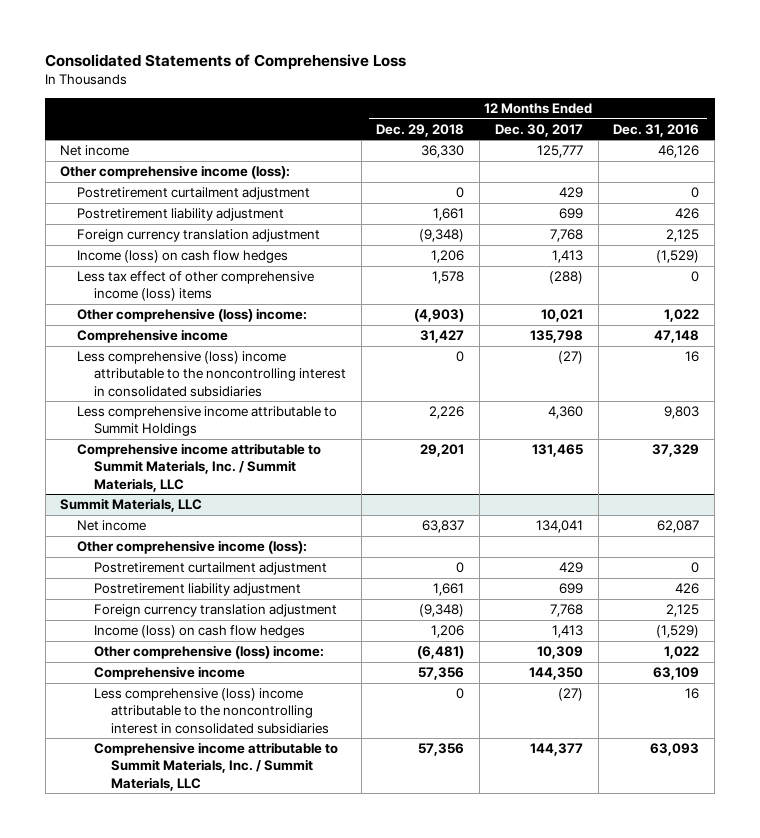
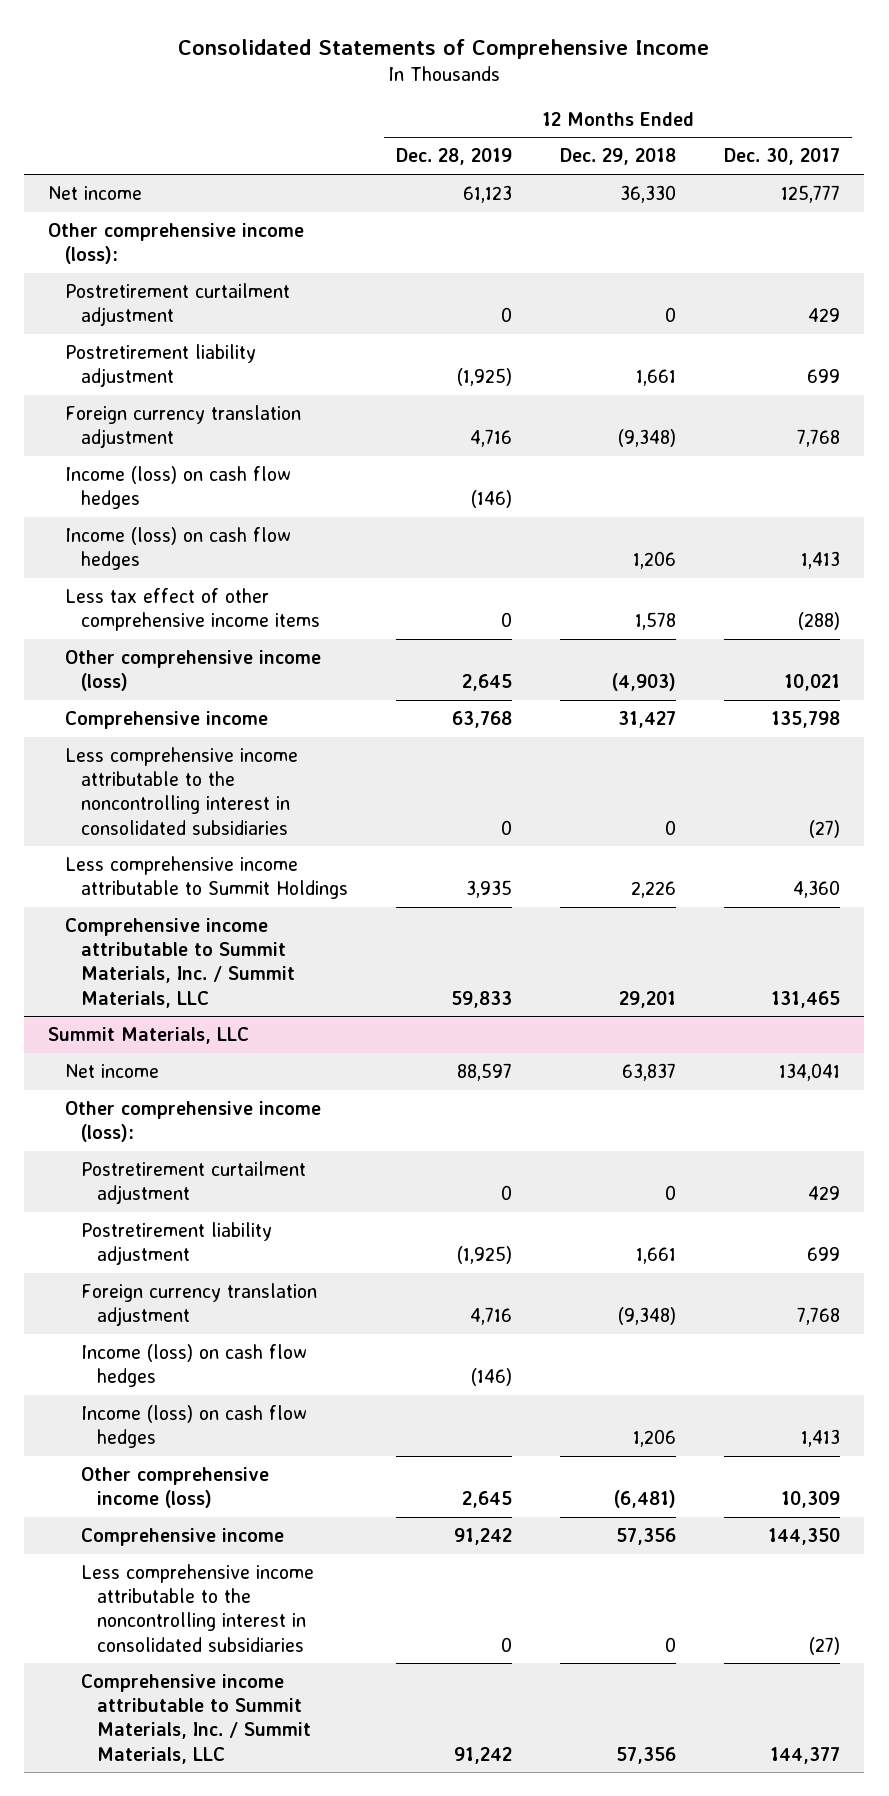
[45,54,407,71] Consolidated Statements of Comprehensive Loss -> [178,38,710,59] Consolidated Statements of Comprehensive Income
[613,123,700,137] Dec. 31, 2016 -> none
none -> [396,148,513,166] Dec. 28, 2019
none -> [64,466,291,510] Income (loss) on cash flow hedges
[77,271,315,302] Less tax effect of other comprehensive income (loss) items -> [64,588,321,632] Less tax effect of other comprehensive income items
[77,308,308,323] Other comprehensive (loss) income: -> [64,650,321,692] Other comprehensive income (loss)
[77,351,346,397] Less comprehensive (loss) income attributable to the noncontrolling interest in consolidated subsidiaries -> [64,747,298,835] Less comprehensive income attributable to the noncontrolling interest in consolidated subsidiaries
none -> [81,1344,308,1388] Income (loss) on cash flow hedges
[93,645,324,660] Other comprehensive (loss) income: -> [81,1467,270,1509] Other comprehensive income (loss)
[93,688,329,734] Less comprehensive (loss) income attributable to the noncontrolling interest in consolidated subsidiaries -> [81,1564,315,1652] Less comprehensive income attributable to the noncontrolling interest in consolidated subsidiaries

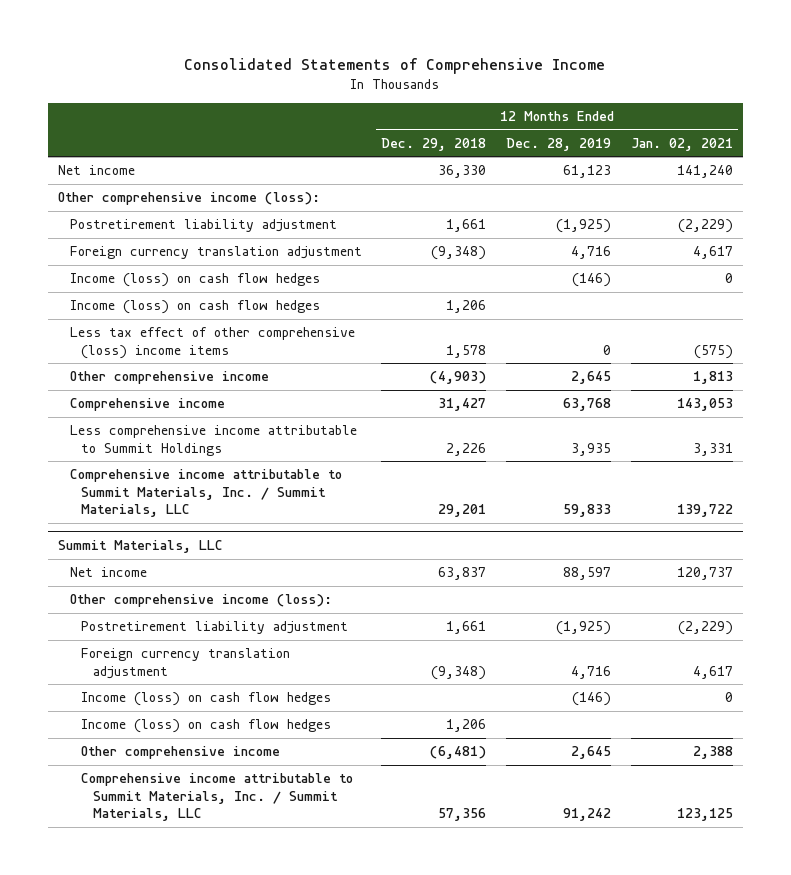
[724,148,841,166] Dec. 30, 2017 -> none
none -> [630,137,733,151] Jan. 02, 2021
[64,283,290,327] Postretirement curtailment adjustment -> none
[64,588,321,632] Less tax effect of other comprehensive income items -> [69,327,355,359] Less tax effect of other comprehensive (loss) income items
[64,650,321,692] Other comprehensive income (loss) -> [69,371,269,385] Other comprehensive income
[64,747,298,835] Less comprehensive income attributable to the noncontrolling interest in consolidated subsidiaries -> none
[81,1161,307,1205] Postretirement curtailment adjustment -> none
[81,1528,285,1547] Comprehensive income -> none
[81,1564,315,1652] Less comprehensive income attributable to the noncontrolling interest in consolidated subsidiaries -> none
[81,1467,270,1509] Other comprehensive income (loss) -> [81,746,281,760] Other comprehensive income

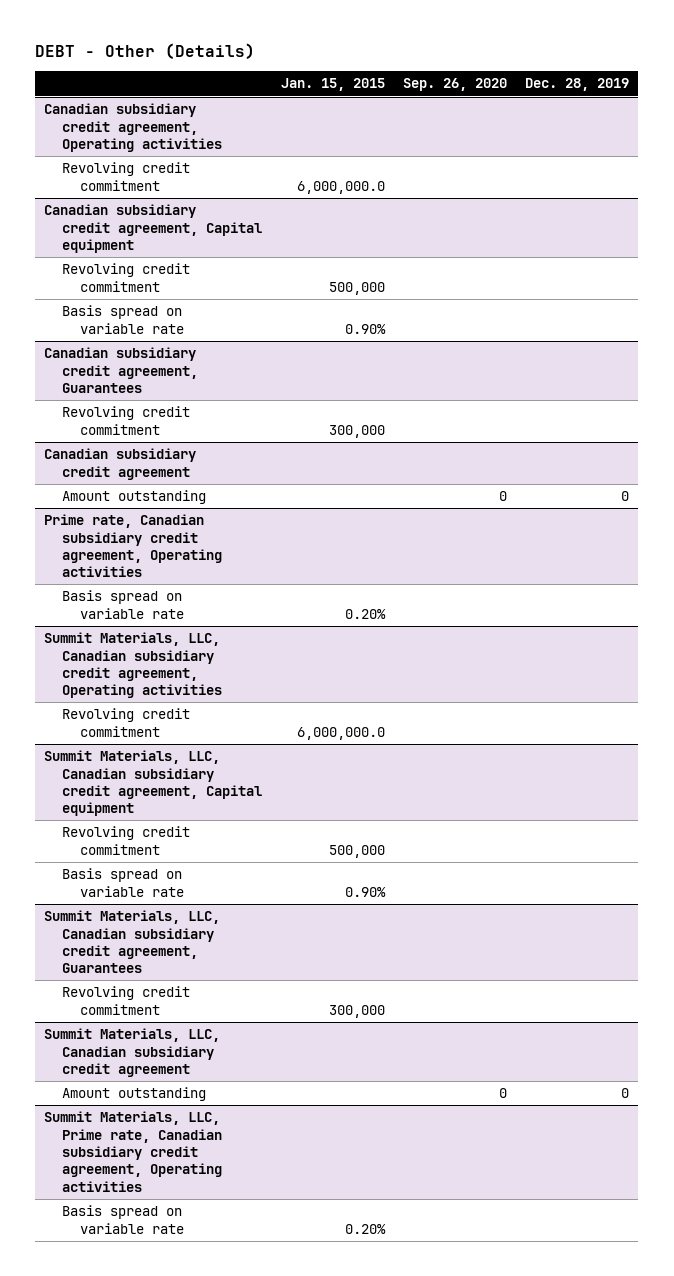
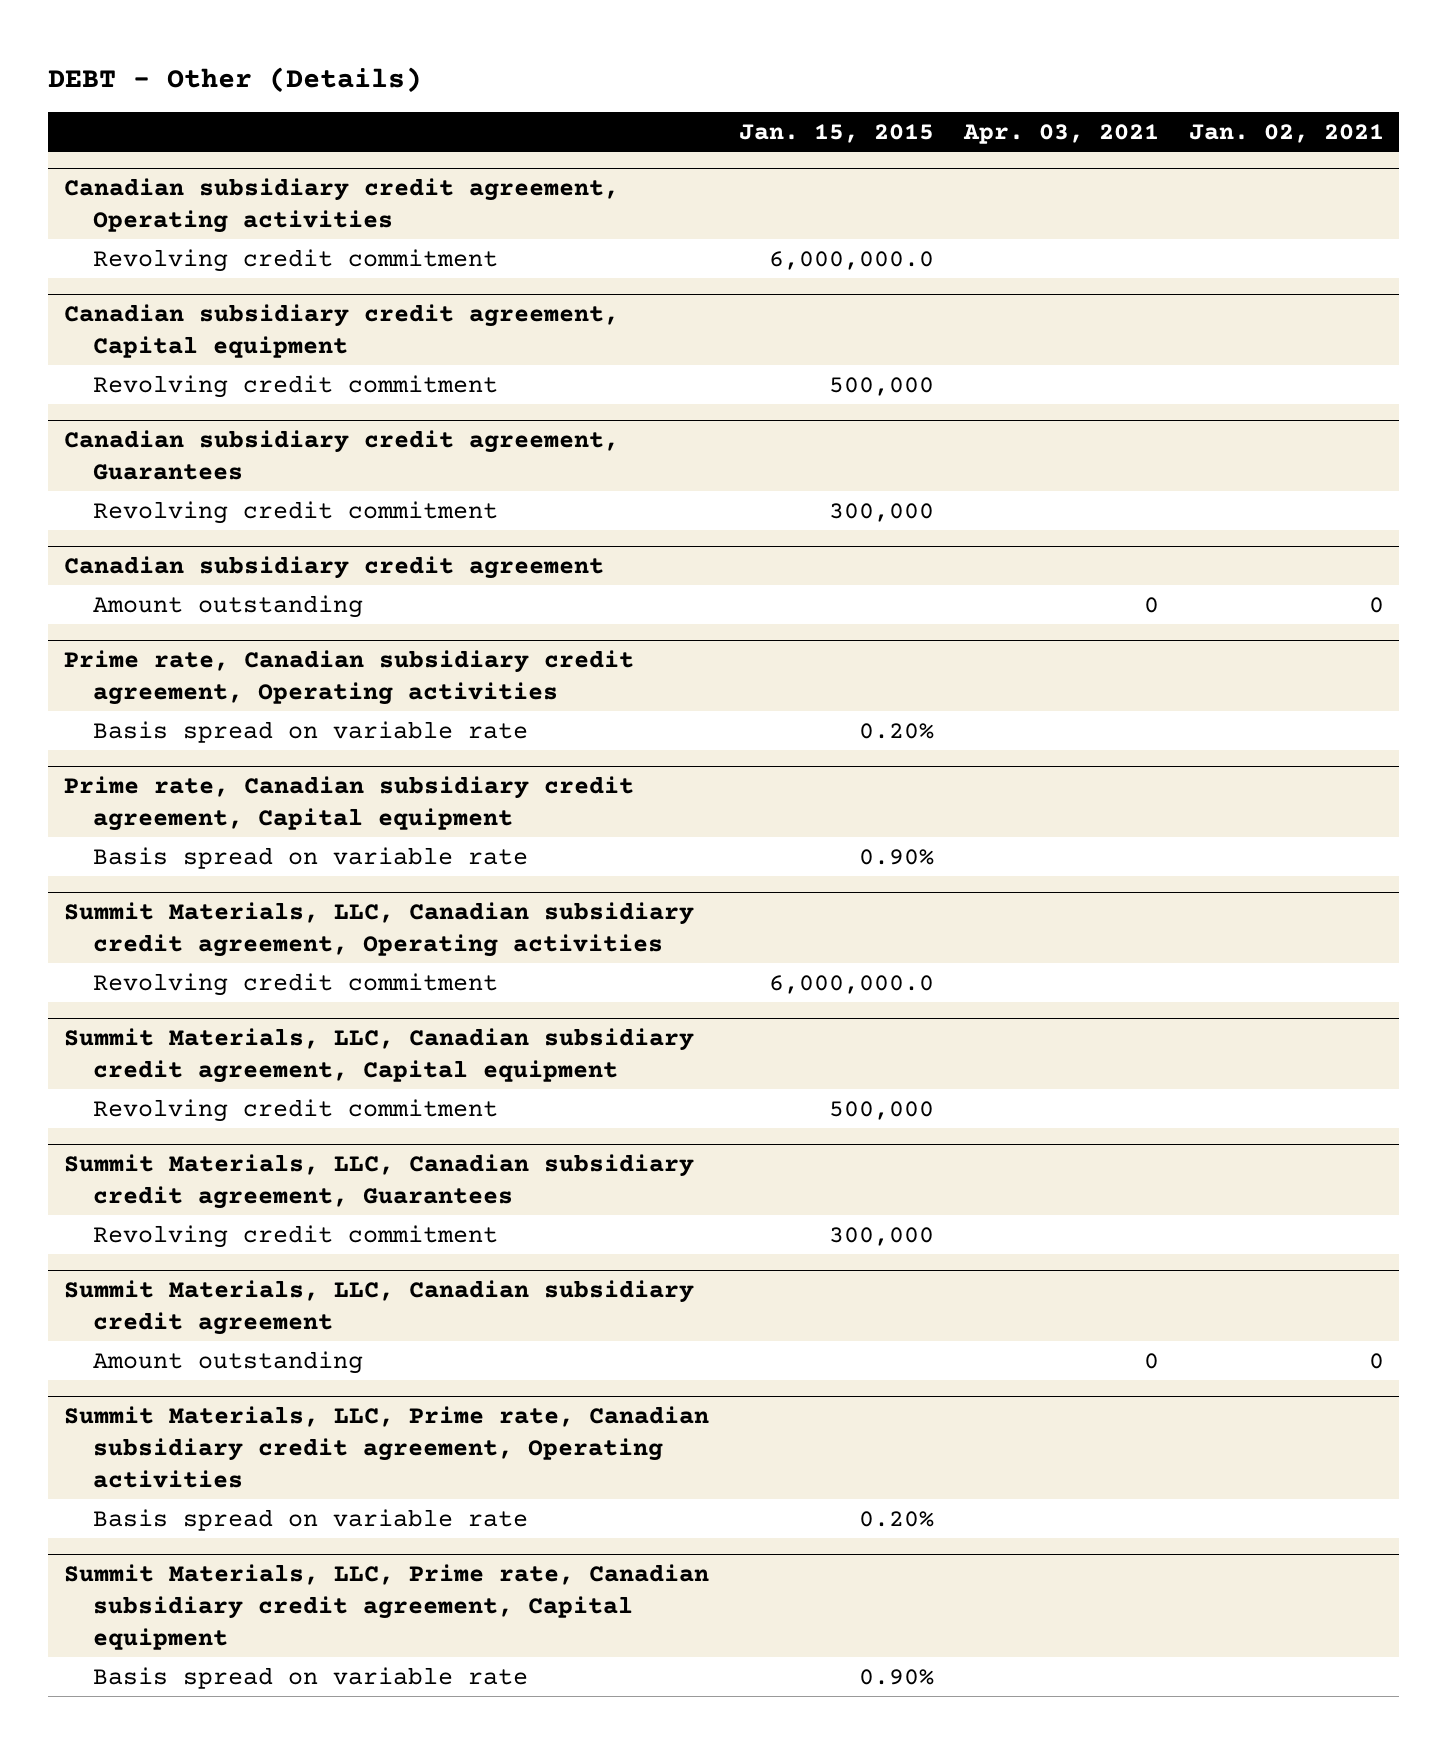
[403,78,508,92] Sep. 26, 2020 -> none
[525,78,630,92] Dec. 28, 2019 -> none
none -> [962,123,1159,144] Apr. 03, 2021
none -> [1189,123,1385,143] Jan. 02, 2021
[62,305,185,334] Basis spread on variable rate -> none
none -> [63,775,634,831] Prime rate, Canadian subsidiary credit agreement, Capital equipment
none -> [92,846,528,869] Basis spread on variable rate
[62,868,185,897] Basis spread on variable rate -> none
none -> [63,1563,709,1651] Summit Materials, LLC, Prime rate, Canadian subsidiary credit agreement, Capital equipment
none -> [92,1666,528,1689] Basis spread on variable rate

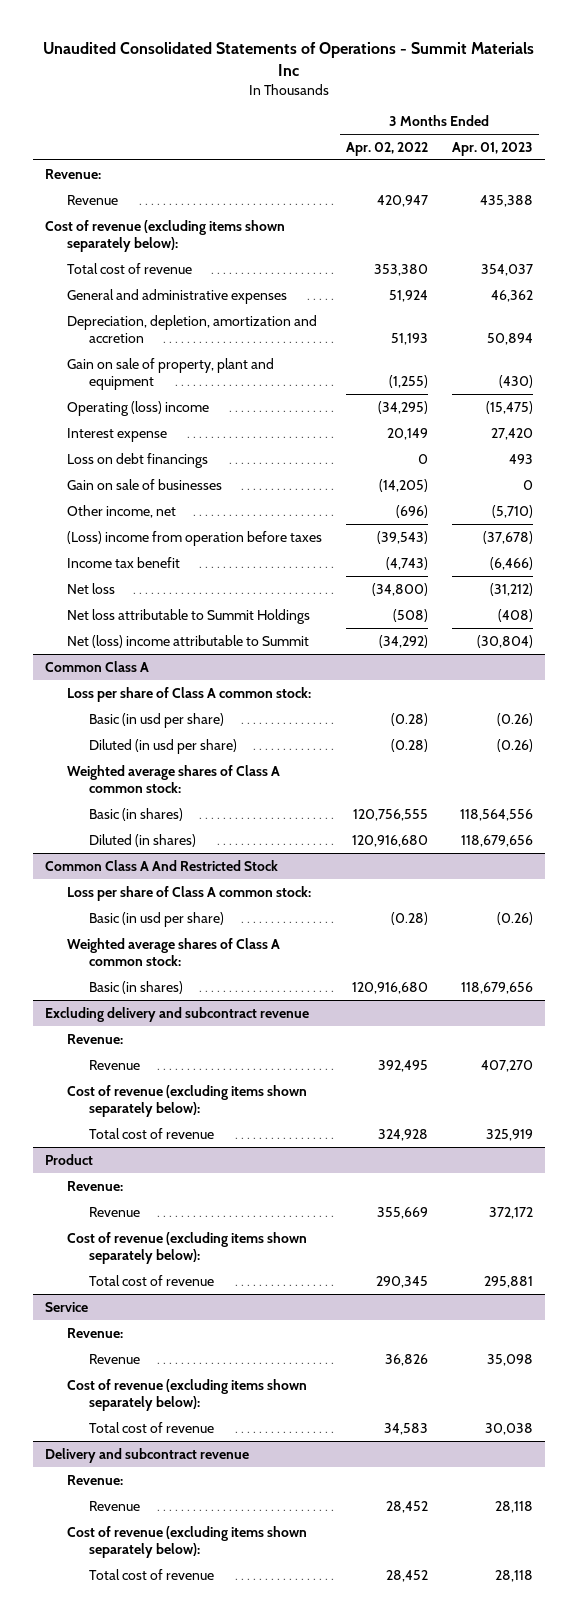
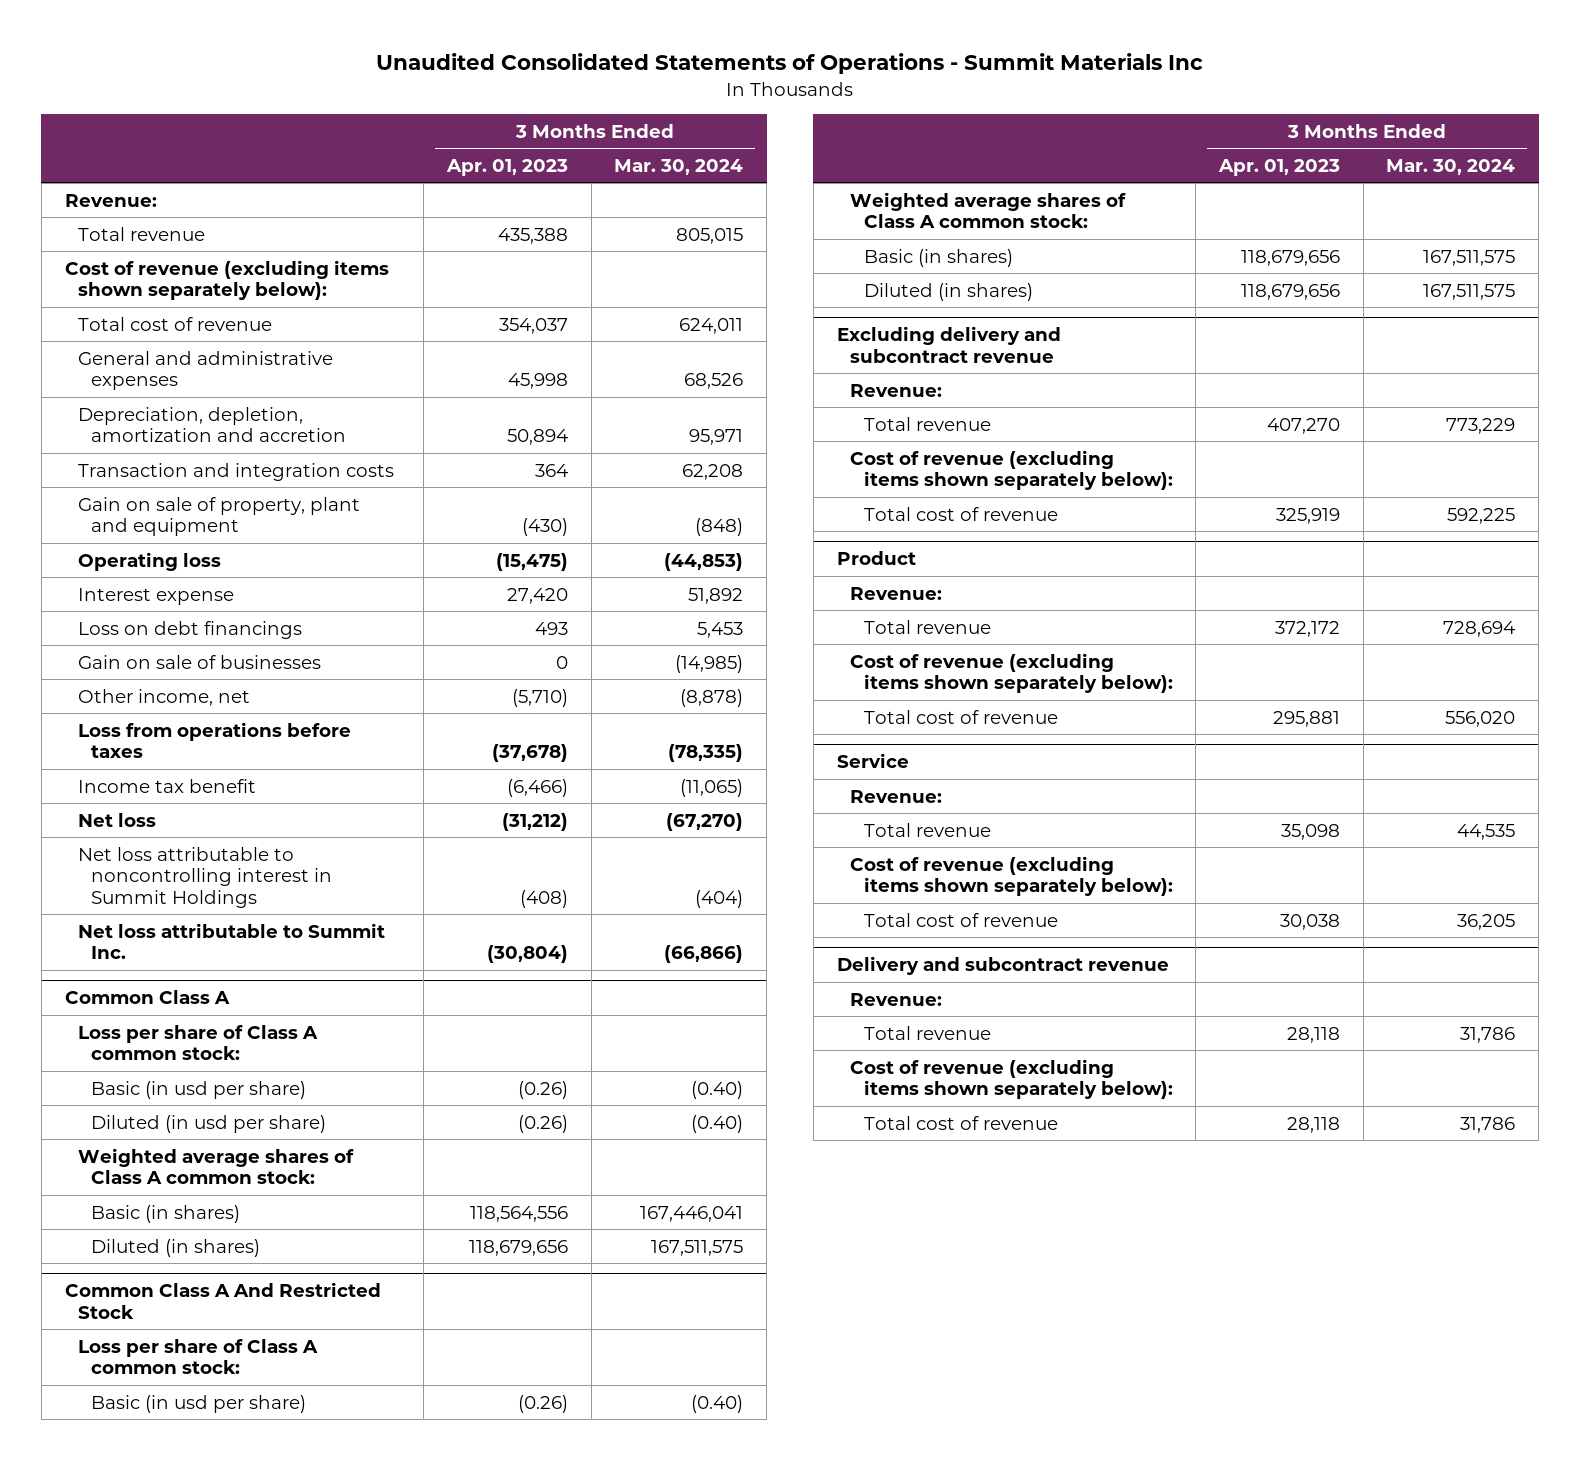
[345,141,428,156] Apr. 02, 2022 -> none
none -> [614,158,744,175] Mar. 30, 2024
[66,194,118,205] Revenue -> [78,226,206,241] Total revenue
[490,289,533,302] 46,362 -> [507,373,568,390] 45,998
none -> [78,462,395,481] Transaction and integration costs
[66,400,209,416] Operating (loss) income -> [78,551,222,571] Operating loss
[66,530,322,546] (Loss) income from operation before taxes -> [78,721,352,759] Loss from operations before taxes
[66,608,310,624] Net loss attributable to Summit Holdings -> [78,846,333,908] Net loss attributable to noncontrolling interest in Summit Holdings
[66,634,309,648] Net (loss) income attributable to Summit -> [78,922,386,960] Net loss attributable to Summit Inc.
none -> [863,282,1033,301] Diluted (in shares)
[88,1059,140,1070] Revenue -> [863,416,991,431] Total revenue
[88,1206,140,1217] Revenue -> [863,619,991,634] Total revenue
[88,1353,140,1364] Revenue -> [863,822,991,837] Total revenue
[88,1500,140,1511] Revenue -> [863,1025,991,1040] Total revenue

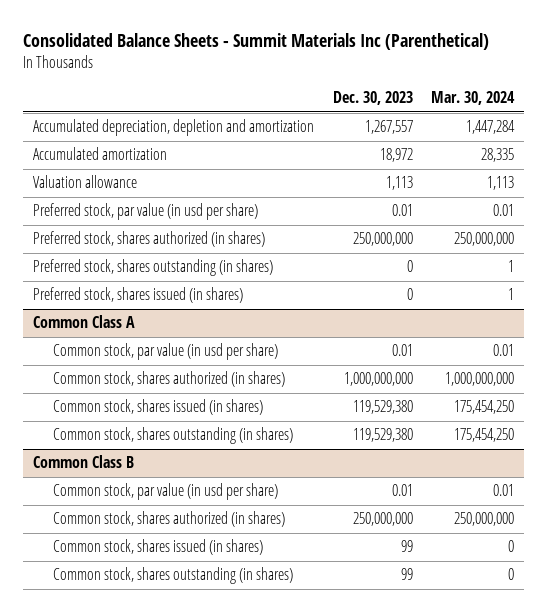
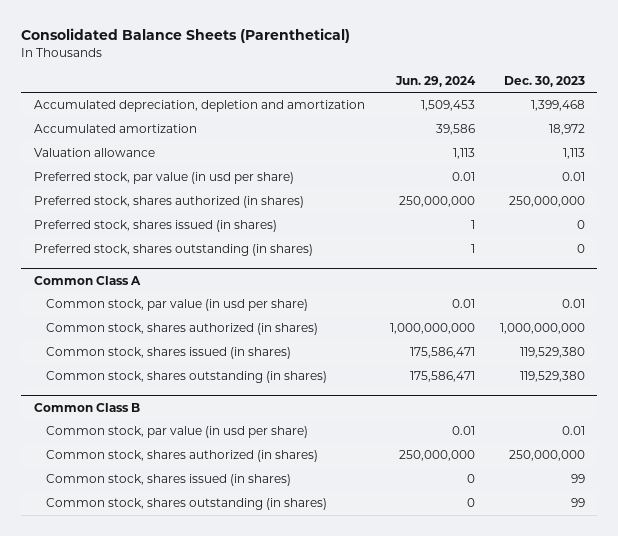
[23,33,490,51] Consolidated Balance Sheets - Summit Materials Inc (Parenthetical) -> [21,28,351,44] Consolidated Balance Sheets (Parenthetical)
[431,91,516,106] Mar. 30, 2024 -> none
none -> [394,75,476,87] Jun. 29, 2024
[364,120,413,135] 1,267,557 -> [530,100,585,112] 1,399,468
[32,259,273,277] Preferred stock, shares outstanding (in shares) -> [33,244,313,257] Preferred stock, shares outstanding (in shares)

